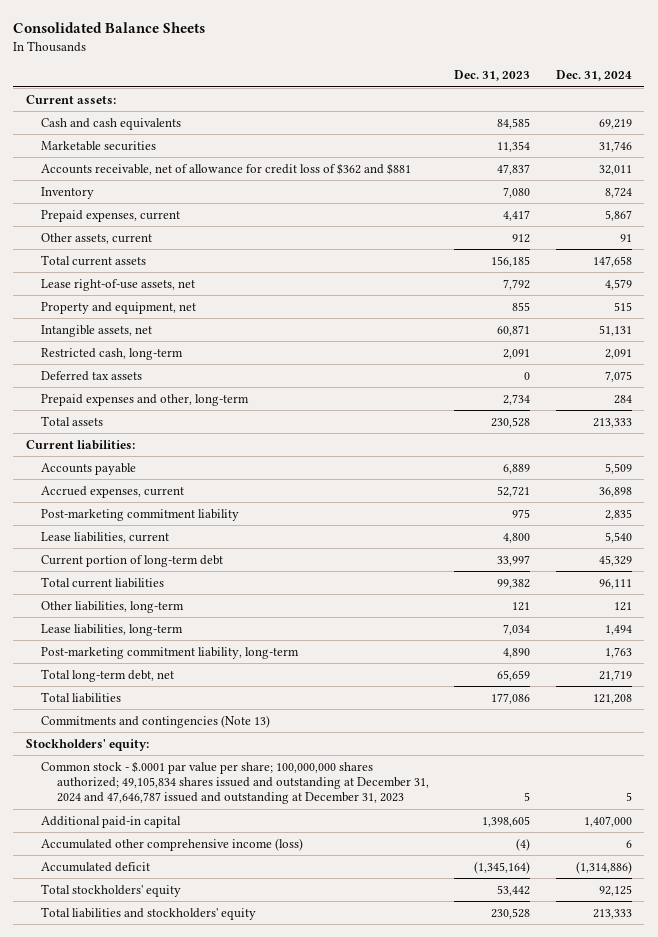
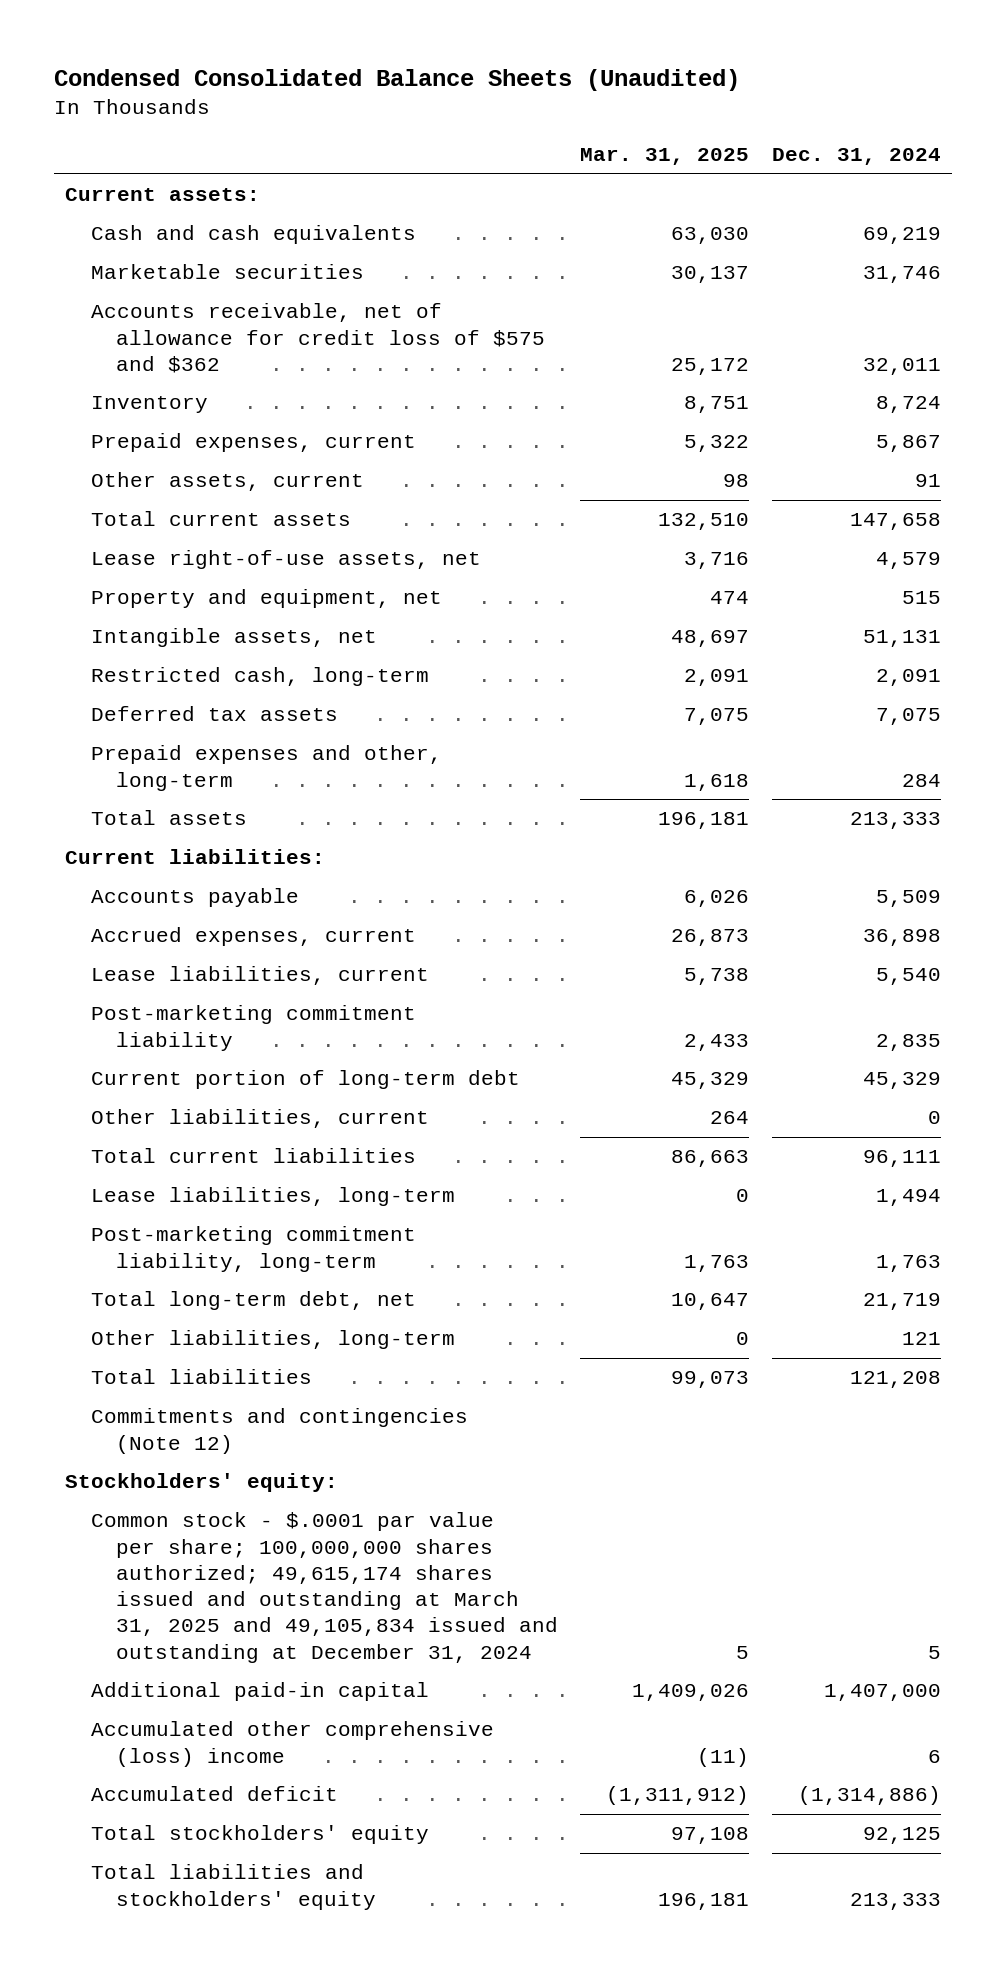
[13,22,206,34] Consolidated Balance Sheets -> [54,69,741,92] Condensed Consolidated Balance Sheets (Unaudited)
[454,70,531,82] Dec. 31, 2023 -> none
none -> [580,148,750,166] Mar. 31, 2025
[41,162,412,175] Accounts receivable, net of allowance for credit loss of $362 and $881 -> [90,303,546,373] Accounts receivable, net of allowance for credit loss of $575 and $362
[41,508,240,521] Post-marketing commitment liability -> [90,1005,416,1051] Post-marketing commitment liability
none -> [90,1109,429,1129] Other liabilities, current
[41,600,185,613] Other liabilities, long-term -> [90,1330,455,1350] Other liabilities, long-term
[41,714,271,728] Commitments and contingencies (Note 13) -> [90,1408,468,1454] Commitments and contingencies (Note 12)
[41,760,429,805] Common stock - $.0001 par value per share; 100,000,000 shares authorized; 49,105,834 shares issued and outstanding at December 31, 2024 and 47,646,787 issued and outstanding at December 31, 2023 -> [90,1512,559,1663] Common stock - $.0001 par value per share; 100,000,000 shares authorized; 49,615,174 shares issued and outstanding at March 31, 2025 and 49,105,834 issued and outstanding at December 31, 2024
[41,837,304,851] Accumulated other comprehensive income (loss) -> [90,1721,494,1767] Accumulated other comprehensive (loss) income

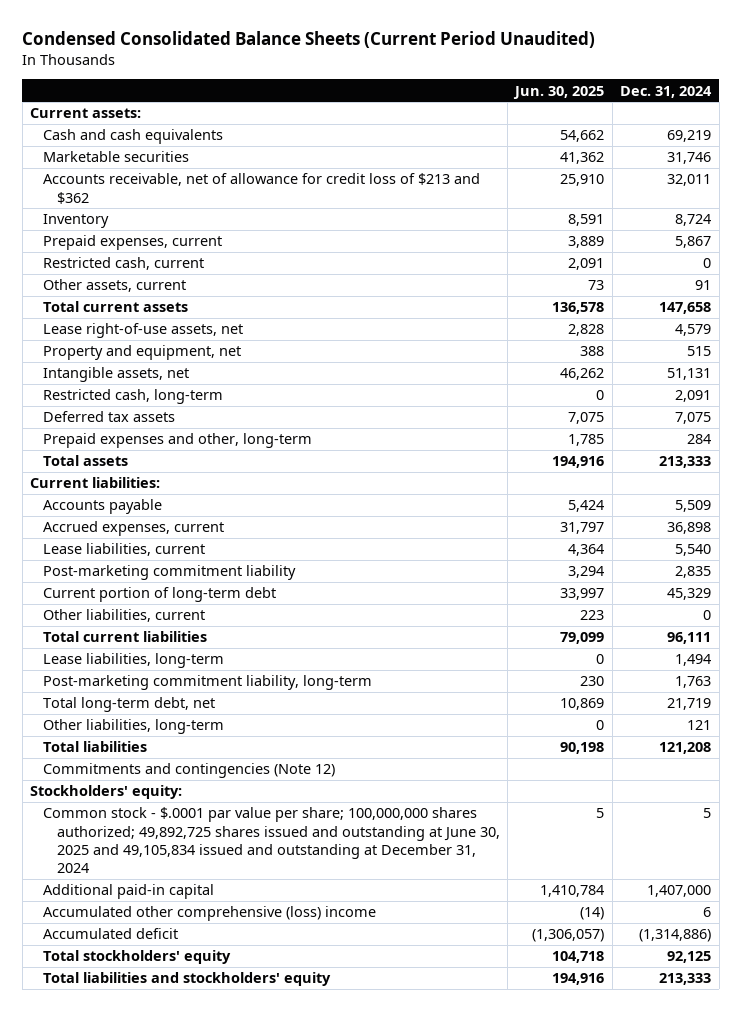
[54,69,741,92] Condensed Consolidated Balance Sheets (Unaudited) -> [22,30,596,48] Condensed Consolidated Balance Sheets (Current Period Unaudited)
[580,148,750,166] Mar. 31, 2025 -> none
none -> [513,85,605,99] Jun. 30, 2025
[90,303,546,373] Accounts receivable, net of allowance for credit loss of $575 and $362 -> [43,173,481,204] Accounts receivable, net of allowance for credit loss of $213 and $362
none -> [43,257,205,271] Restricted cash, current
[90,1512,559,1663] Common stock - $.0001 par value per share; 100,000,000 shares authorized; 49,615,174 shares issued and outstanding at March 31, 2025 and 49,105,834 issued and outstanding at December 31, 2024 -> [43,807,500,873] Common stock - $.0001 par value per share; 100,000,000 shares authorized; 49,892,725 shares issued and outstanding at June 30, 2025 and 49,105,834 issued and outstanding at December 31, 2024

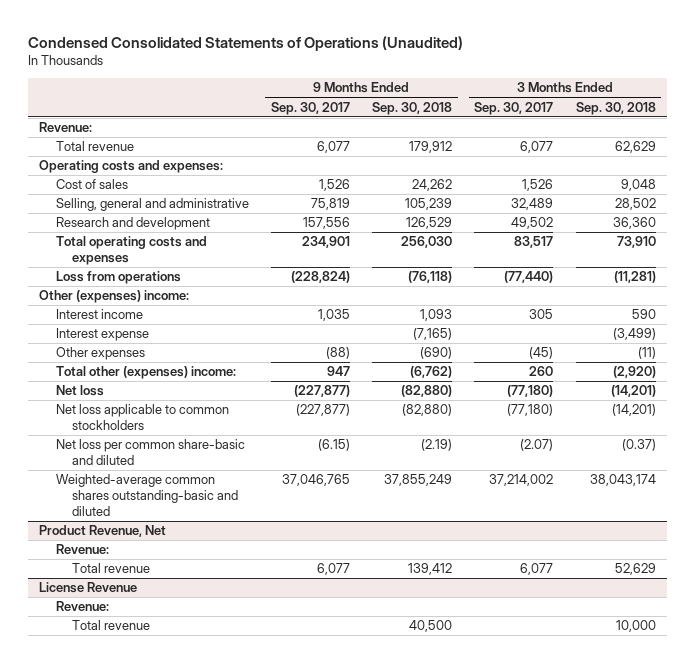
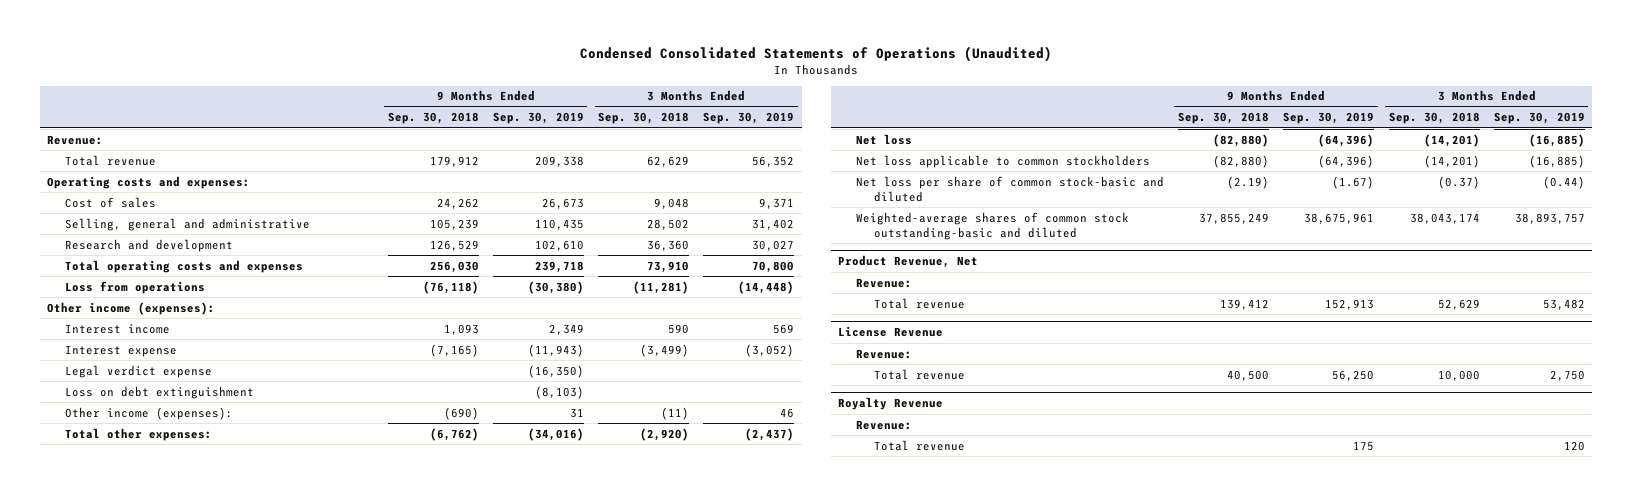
[270,101,350,115] Sep. 30, 2017 -> none
[474,101,554,115] Sep. 30, 2017 -> none
none -> [492,112,584,125] Sep. 30, 2019
none -> [703,112,795,125] Sep. 30, 2019
[38,290,189,304] Other (expenses) income: -> [47,301,216,315] Other income (expenses):
none -> [65,364,213,378] Legal verdict expense
none -> [65,385,255,399] Loss on debt extinguishment
[55,347,145,361] Other expenses -> [65,406,234,420] Other income (expenses):
[55,366,236,380] Total other (expenses) income: -> [65,427,213,441] Total other expenses:
[55,439,245,466] Net loss per common share-basic and diluted -> [855,175,1164,202] Net loss per share of common stock-basic and diluted
[55,474,239,516] Weighted-average common shares outstanding-basic and diluted -> [855,211,1129,240] Weighted-average shares of common stock outstanding-basic and diluted
none -> [837,397,943,411] Royalty Revenue
none -> [855,419,912,430] Revenue:
none -> [873,439,965,451] Total revenue

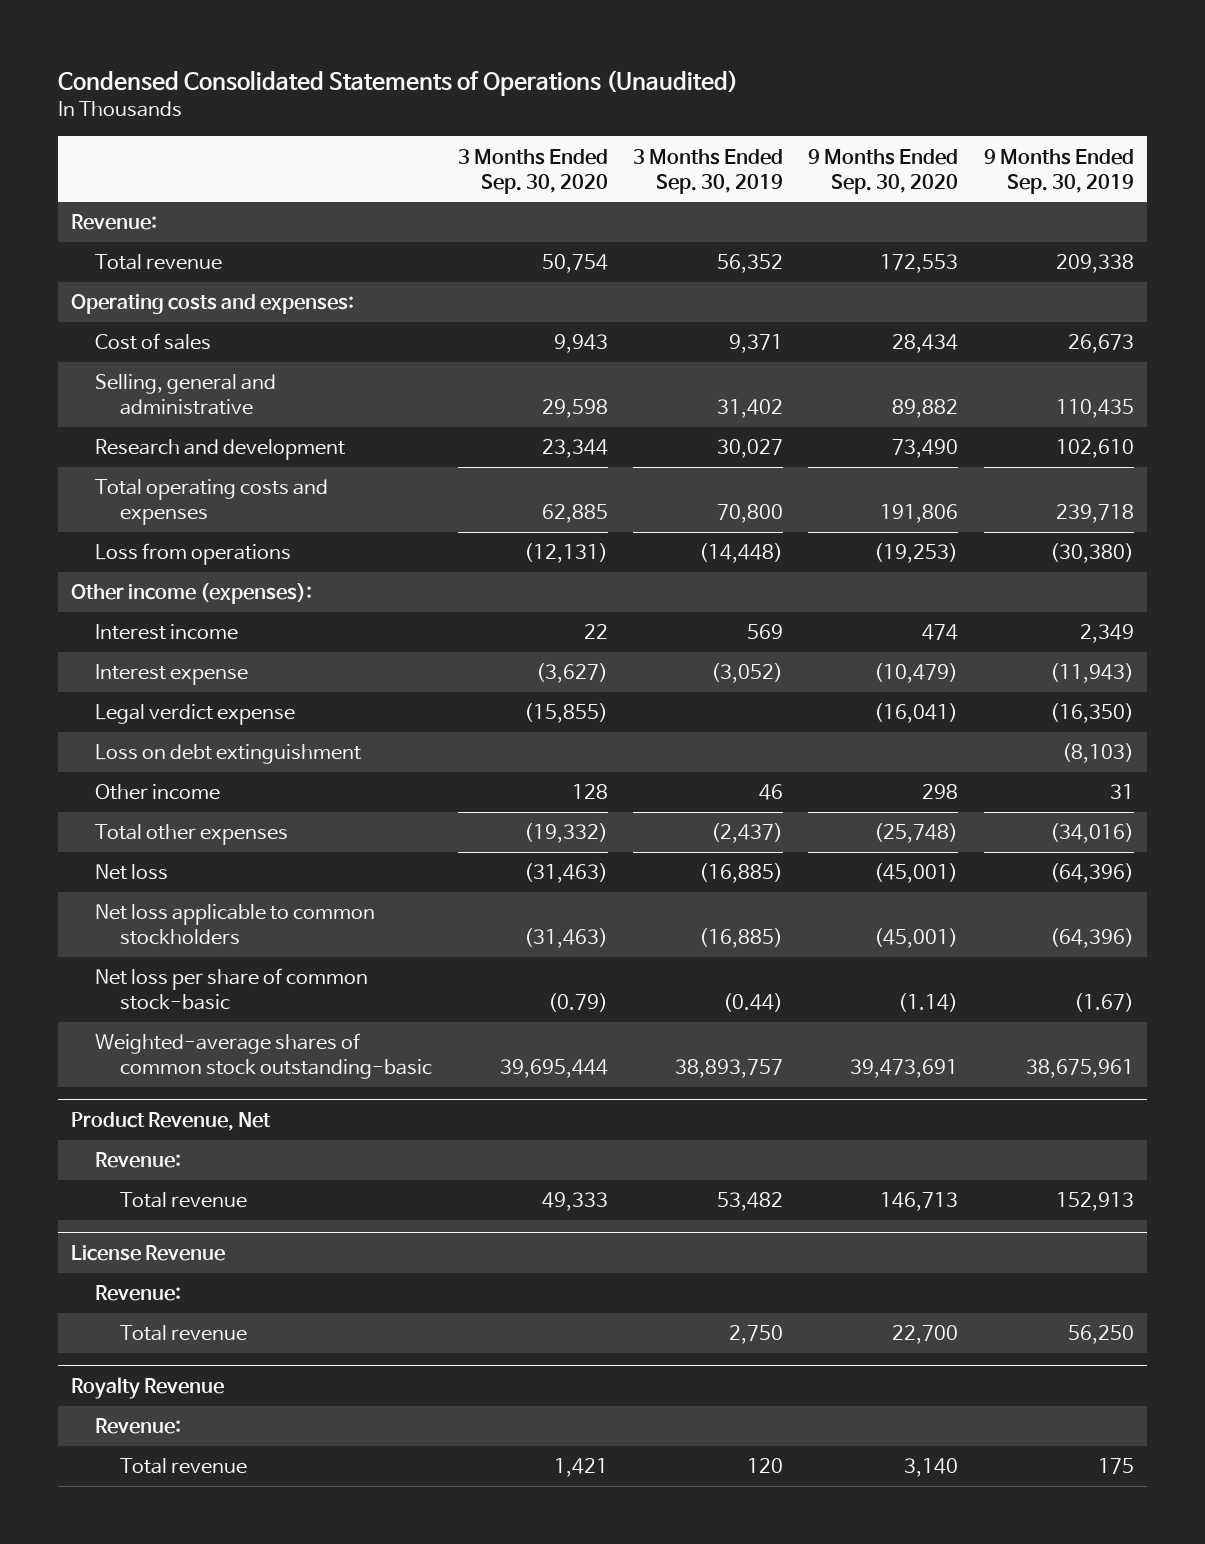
[387,112,479,125] Sep. 30, 2018 -> none
[598,112,690,125] Sep. 30, 2018 -> none
none -> [457,148,608,194] 3 Months Ended Sep. 30, 2020
none -> [808,148,959,194] 9 Months Ended Sep. 30, 2020
[65,406,234,420] Other income (expenses): -> [95,784,221,801] Other income
[65,427,213,441] Total other expenses: -> [95,824,289,846] Total other expenses
[855,175,1164,202] Net loss per share of common stock-basic and diluted -> [95,968,369,1011] Net loss per share of common stock-basic
[855,211,1129,240] Weighted-average shares of common stock outstanding-basic and diluted -> [95,1033,433,1080] Weighted-average shares of common stock outstanding-basic

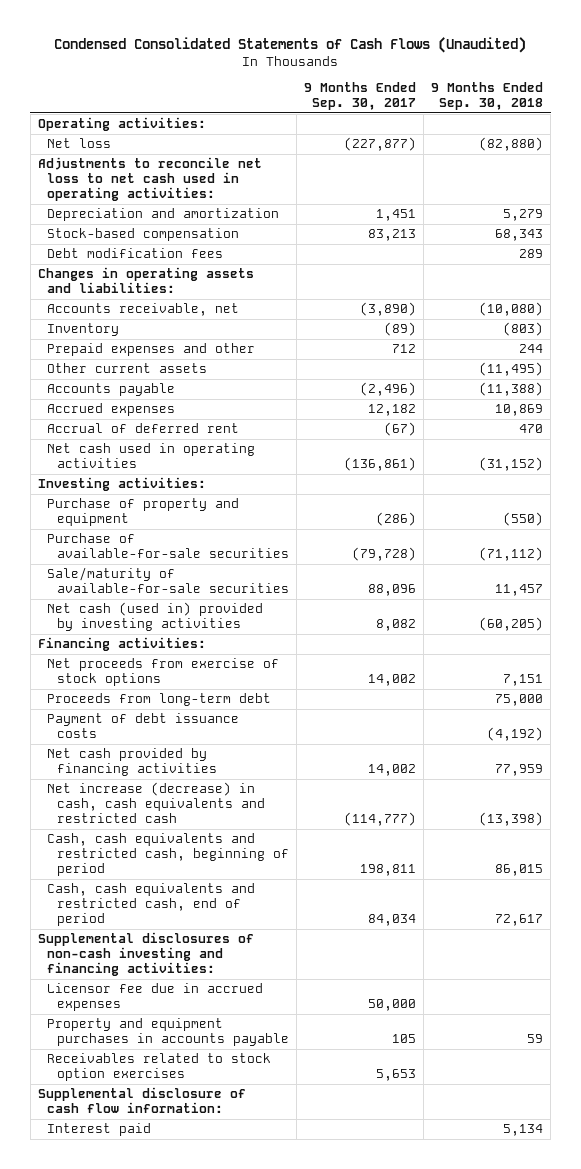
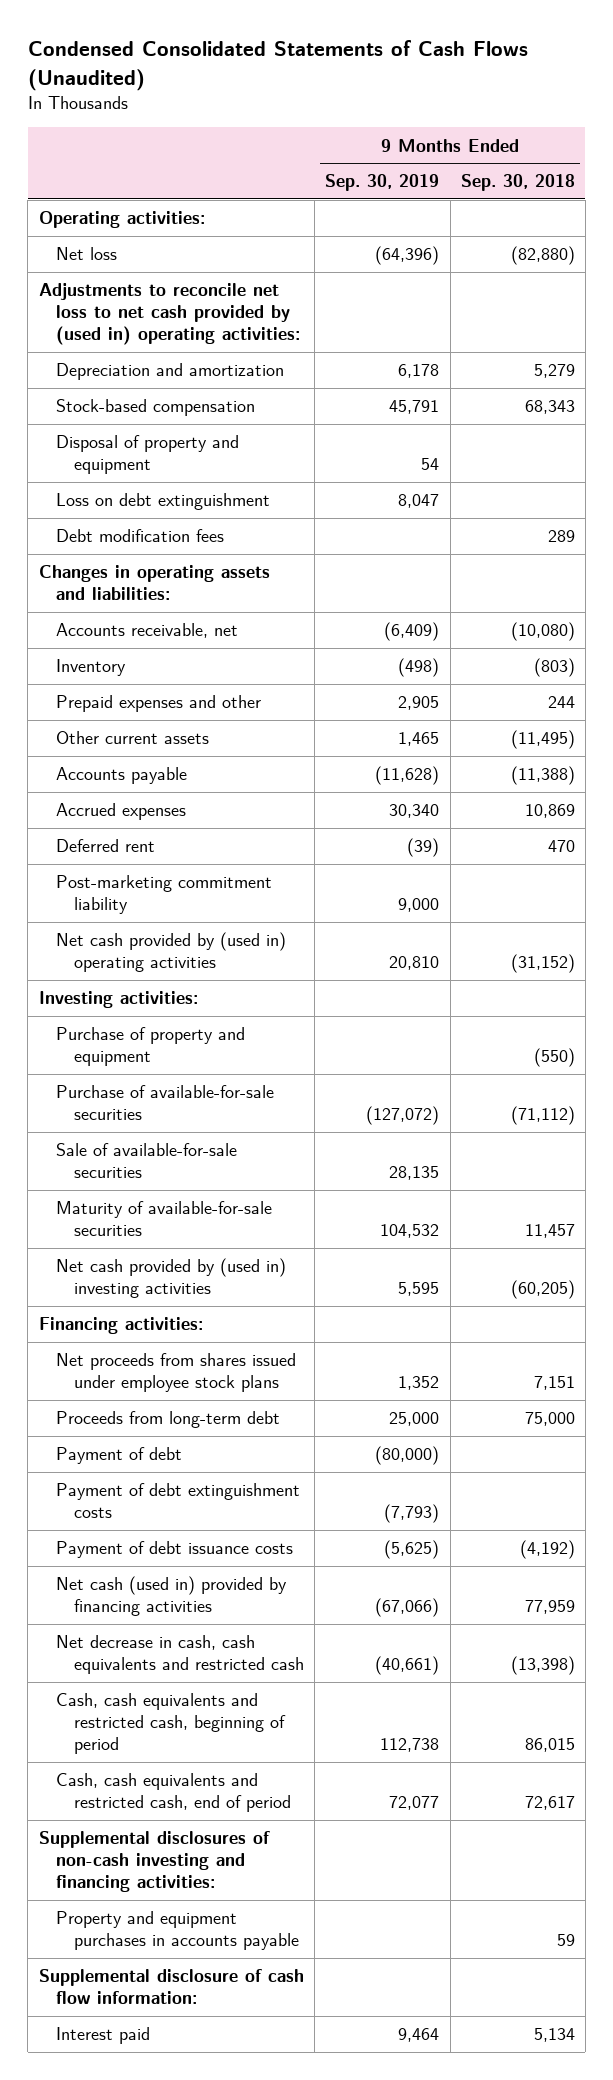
[303,81,416,111] 9 Months Ended Sep. 30, 2017 -> none
none -> [325,174,440,192] Sep. 30, 2019
[37,157,262,202] Adjustments to reconcile net loss to net cash used in operating activities: -> [38,283,301,346] Adjustments to reconcile net loss to net cash provided by (used in) operating activities:
none -> [56,435,240,475] Disposal of property and equipment
none -> [56,493,271,511] Loss on debt extinguishment
[47,423,240,434] Accrual of deferred rent -> [56,839,156,853] Deferred rent
none -> [56,875,273,915] Post-marketing commitment liability
[47,443,256,469] Net cash used in operating activities -> [56,932,287,973] Net cash provided by (used in) operating activities
none -> [56,1143,238,1179] Sale of available-for-sale securities
[47,567,289,594] Sale/maturity of available-for-sale securities -> [56,1201,273,1237] Maturity of available-for-sale securities
[47,602,264,632] Net cash (used in) provided by investing activities -> [56,1258,287,1299] Net cash provided by (used in) investing activities
[47,658,280,687] Net proceeds from exercise of stock options -> [56,1353,297,1393] Net proceeds from shares issued under employee stock plans
none -> [56,1447,183,1465] Payment of debt
none -> [56,1483,301,1519] Payment of debt extinguishment costs
[47,748,217,777] Net cash provided by financing activities -> [56,1576,288,1617] Net cash (used in) provided by financing activities
[47,782,265,824] Net increase (decrease) in cash, cash equivalents and restricted cash -> [56,1635,304,1675] Net decrease in cash, cash equivalents and restricted cash
[47,983,264,1012] Licensor fee due in accrued expenses -> none
[47,1053,272,1082] Receivables related to stock option exercises -> none

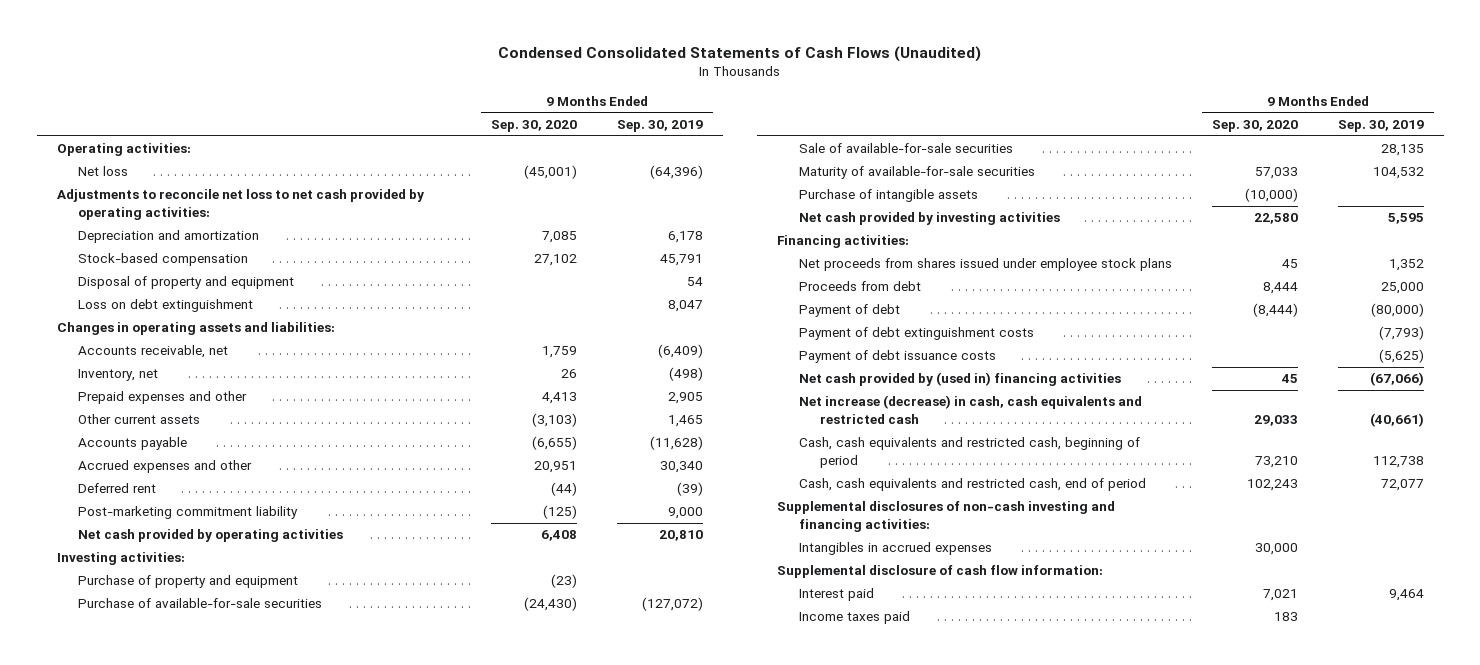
[460,174,575,192] Sep. 30, 2018 -> none
none -> [491,119,578,132] Sep. 30, 2020
[38,283,301,346] Adjustments to reconcile net loss to net cash provided by (used in) operating activities: -> [56,189,424,221] Adjustments to reconcile net loss to net cash provided by operating activities:
[56,529,225,543] Debt modification fees -> none
[56,659,127,677] Inventory -> [77,369,158,382] Inventory, net
[56,803,187,821] Accrued expenses -> [77,460,252,474] Accrued expenses and other
[56,932,287,973] Net cash provided by (used in) operating activities -> [77,529,343,543] Net cash provided by operating activities
none -> [798,189,978,203] Purchase of intangible assets
[56,1258,287,1299] Net cash provided by (used in) investing activities -> [798,212,1060,226] Net cash provided by investing activities
[56,1411,281,1429] Proceeds from long-term debt -> [798,281,921,292] Proceeds from debt
[56,1576,288,1617] Net cash (used in) provided by financing activities -> [798,372,1121,387] Net cash provided by (used in) financing activities
[56,1635,304,1675] Net decrease in cash, cash equivalents and restricted cash -> [798,395,1142,425] Net increase (decrease) in cash, cash equivalents and restricted cash
[56,1911,299,1951] Property and equipment purchases in accounts payable -> none
none -> [798,542,992,556] Intangibles in accrued expenses
none -> [798,611,910,625] Income taxes paid

